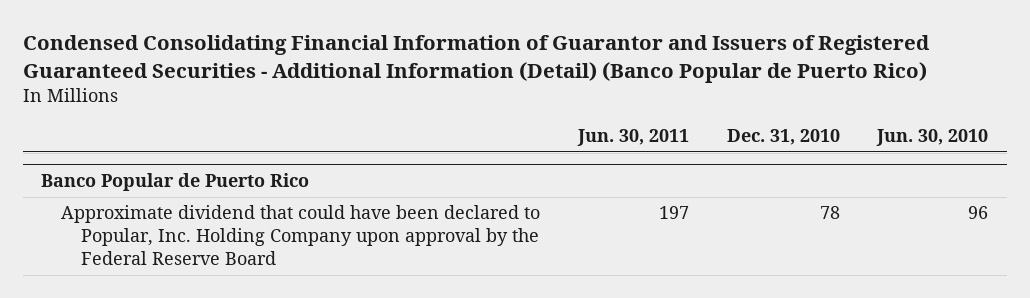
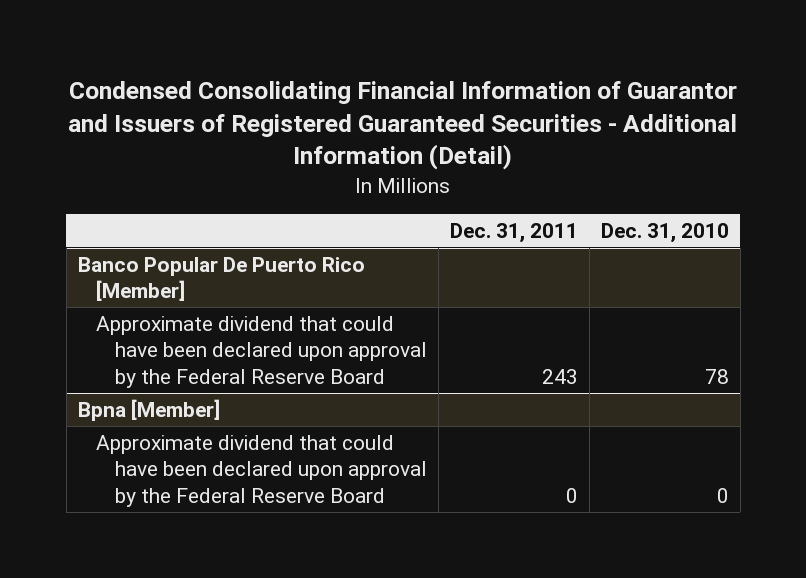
[22,35,930,83] Condensed Consolidating Financial Information of Guarantor and Issuers of Registered Guaranteed Securities - Additional Information (Detail) (Banco Popular de Puerto Rico) -> [68,80,738,171] Condensed Consolidating Financial Information of Guarantor and Issuers of Registered Guaranteed Securities - Additional Information (Detail)
[576,128,689,146] Jun. 30, 2011 -> none
[876,128,989,146] Jun. 30, 2010 -> none
none -> [449,222,578,243] Dec. 31, 2011
[41,172,310,191] Banco Popular de Puerto Rico -> [77,256,365,302] Banco Popular De Puerto Rico [Member]
[61,205,541,266] Approximate dividend that could have been declared to Popular, Inc. Holding Company upon approval by the Federal Reserve Board -> [96,315,427,389] Approximate dividend that could have been declared upon approval by the Federal Reserve Board
none -> [77,398,220,421] Bpna [Member]
none -> [96,434,427,508] Approximate dividend that could have been declared upon approval by the Federal Reserve Board

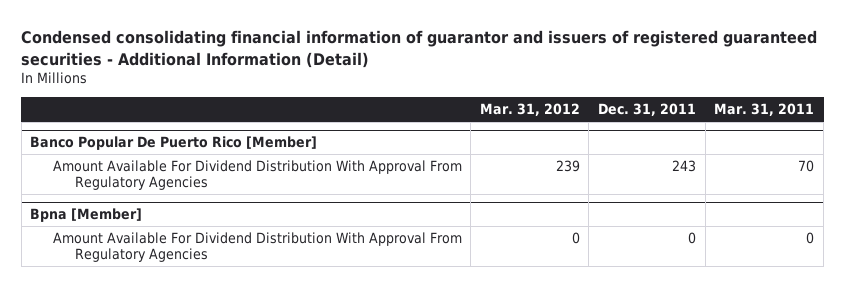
[68,80,738,171] Condensed Consolidating Financial Information of Guarantor and Issuers of Registered Guaranteed Securities - Additional Information (Detail) -> [21,29,818,68] Condensed consolidating financial information of guarantor and issuers of registered guaranteed securities - Additional Information (Detail)
[600,222,729,243] Dec. 31, 2010 -> none
none -> [479,103,580,117] Mar. 31, 2012
none -> [714,103,815,117] Mar. 31, 2011
[96,315,427,389] Approximate dividend that could have been declared upon approval by the Federal Reserve Board -> [52,160,462,191] Amount Available For Dividend Distribution With Approval From Regulatory Agencies
[96,434,427,508] Approximate dividend that could have been declared upon approval by the Federal Reserve Board -> [52,232,462,263] Amount Available For Dividend Distribution With Approval From Regulatory Agencies

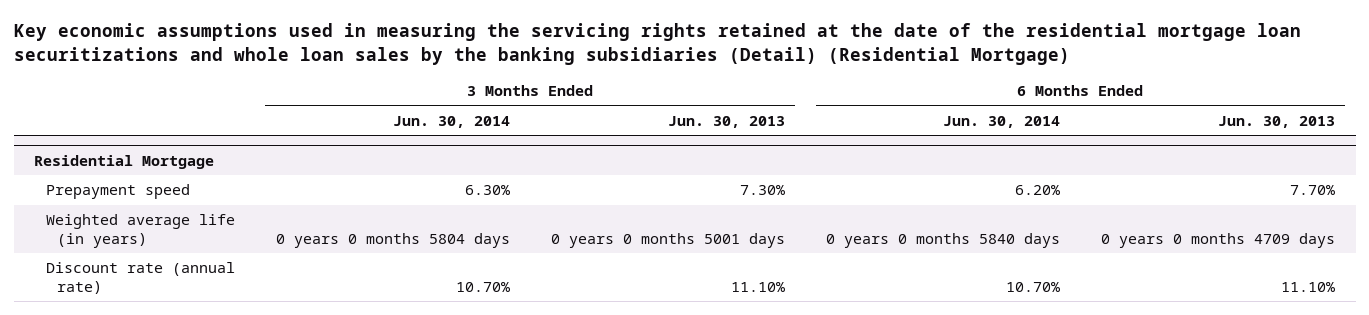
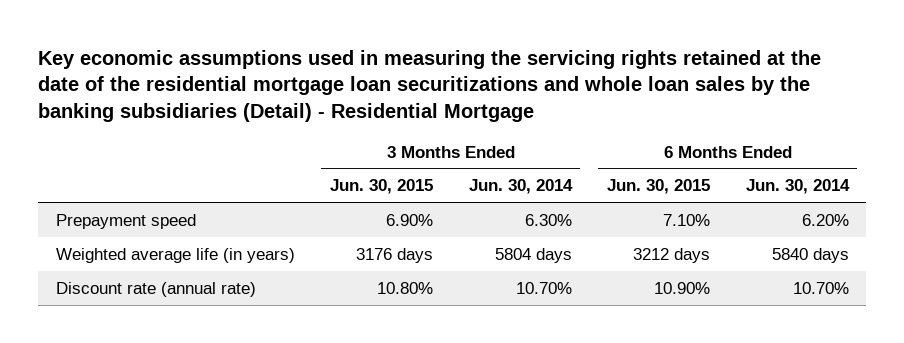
[13,23,1301,65] Key economic assumptions used in measuring the servicing rights retained at the date of the residential mortgage loan securitizations and whole loan sales by the banking subsidiaries (Detail) (Residential Mortgage) -> [37,49,821,122] Key economic assumptions used in measuring the servicing rights retained at the date of the residential mortgage loan securitizations and whole loan sales by the banking subsidiaries (Detail) - Residential Mortgage
[667,115,785,128] Jun. 30, 2013 -> none
[1218,115,1336,128] Jun. 30, 2013 -> none
none -> [330,179,434,195] Jun. 30, 2015
none -> [607,179,711,195] Jun. 30, 2015
[34,154,215,169] Residential Mortgage -> none
[275,232,510,248] 0 years 0 months 5804 days -> [494,247,572,263] 5804 days
[825,232,1060,248] 0 years 0 months 5840 days -> [771,247,849,263] 5840 days

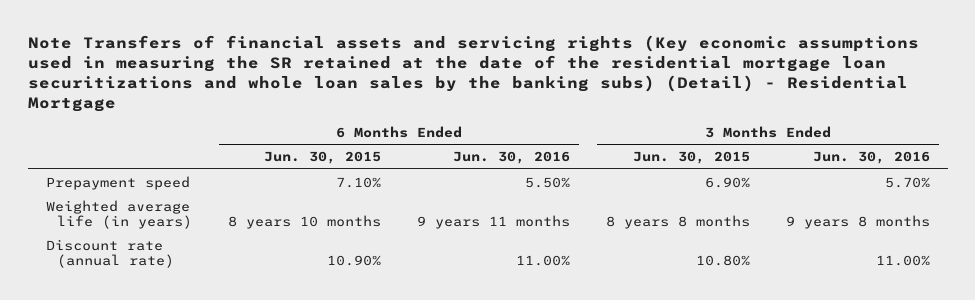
[37,49,821,122] Key economic assumptions used in measuring the servicing rights retained at the date of the residential mortgage loan securitizations and whole loan sales by the banking subsidiaries (Detail) - Residential Mortgage -> [27,34,919,112] Note Transfers of financial assets and servicing rights (Key economic assumptions used in measuring the SR retained at the date of the residential mortgage loan securitizations and whole loan sales by the banking subs) (Detail) - Residential Mortgage
[468,179,573,195] Jun. 30, 2014 -> none
[745,179,850,195] Jun. 30, 2014 -> none
none -> [452,151,570,165] Jun. 30, 2016
none -> [812,151,930,165] Jun. 30, 2016
[356,247,434,263] 3176 days -> [605,214,750,229] 8 years 8 months
[633,247,711,263] 3212 days -> [228,214,382,229] 8 years 10 months

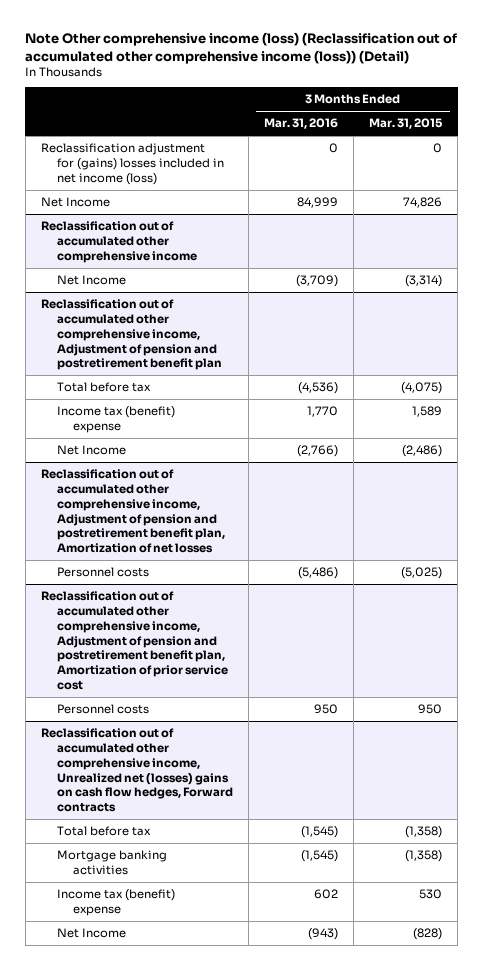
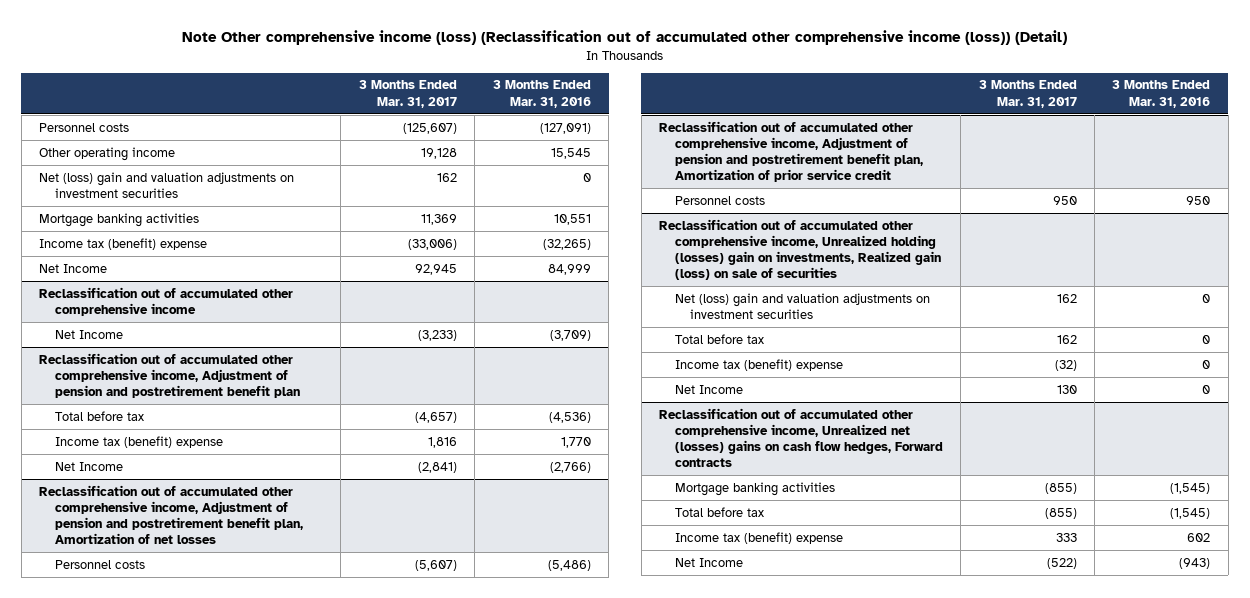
[368,118,443,130] Mar. 31, 2015 -> none
none -> [358,80,457,108] 3 Months Ended Mar. 31, 2017
[40,143,224,185] Reclassification adjustment for (gains) losses included in net income (loss) -> none
none -> [39,122,130,132] Personnel costs
none -> [39,146,176,161] Other operating income
none -> [39,171,295,198] Net (loss) gain and valuation adjustments on investment securities
none -> [39,212,200,227] Mortgage banking activities
none -> [39,237,208,250] Income tax (benefit) expense
[40,591,228,691] Reclassification out of accumulated other comprehensive income, Adjustment of pension and postretirement benefit plan, Amortization of prior service cost -> [659,120,923,183] Reclassification out of accumulated other comprehensive income, Adjustment of pension and postretirement benefit plan, Amortization of prior service credit
none -> [659,218,941,281] Reclassification out of accumulated other comprehensive income, Unrealized holding (losses) gain on investments, Realized gain (loss) on sale of securities
none -> [674,292,930,319] Net (loss) gain and valuation adjustments on investment securities
none -> [674,333,764,344] Total before tax
none -> [674,358,843,371] Income tax (benefit) expense
none -> [674,384,743,394] Net Income
[56,826,151,837] Total before tax -> [674,506,764,517] Total before tax

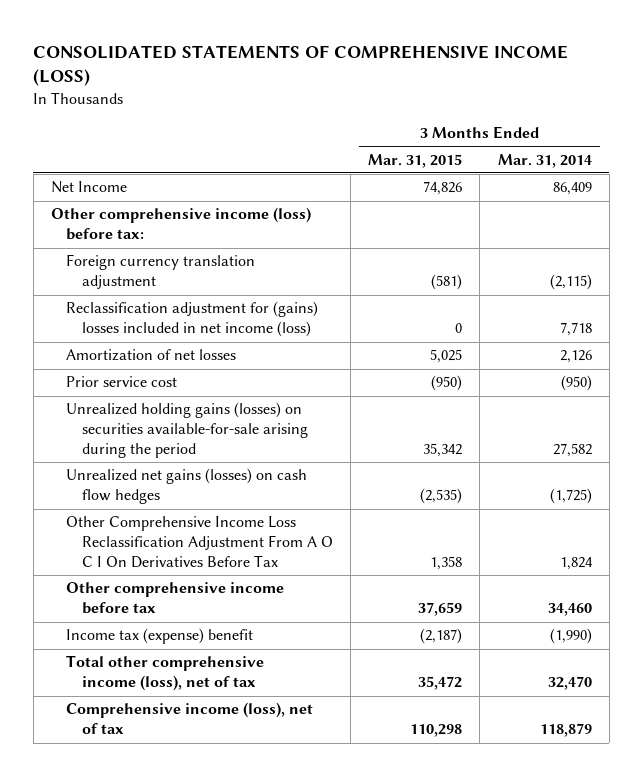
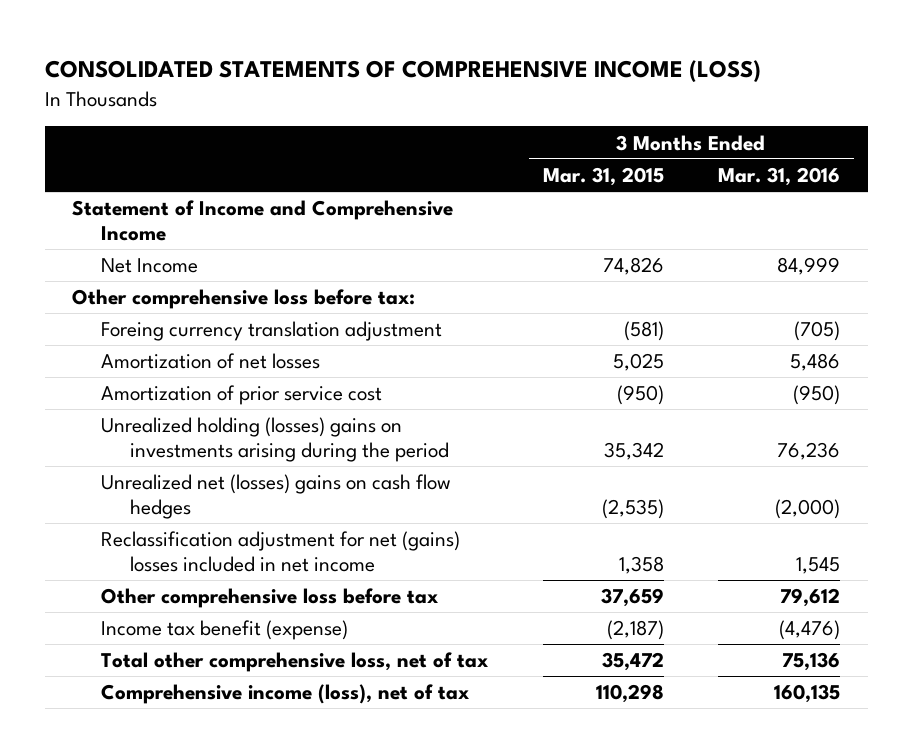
[497,153,592,168] Mar. 31, 2014 -> none
none -> [718,166,841,186] Mar. 31, 2016
none -> [72,200,454,241] Statement of Income and Comprehensive Income
[66,301,319,338] Reclassification adjustment for (gains) losses included in net income (loss) -> none
[50,207,311,241] Other comprehensive income (loss) before tax: -> [72,289,416,310] Other comprehensive loss before tax:
[66,254,256,290] Foreign currency translation adjustment -> [101,321,443,342] Foreing currency translation adjustment
[66,376,178,388] Prior service cost -> [101,385,383,406] Amortization of prior service cost
[66,402,308,459] Unrealized holding gains (losses) on securities available-for-sale arising during the period -> [101,417,449,462] Unrealized holding (losses) gains on investments arising during the period
[66,468,308,505] Unrealized net gains (losses) on cash flow hedges -> [101,474,452,519] Unrealized net (losses) gains on cash flow hedges
[66,516,333,569] Other Comprehensive Income Loss Reclassification Adjustment From A O C I On Derivatives Before Tax -> [101,531,461,572] Reclassification adjustment for net (gains) losses included in net income
[66,582,285,615] Other comprehensive income before tax -> [101,588,439,609] Other comprehensive loss before tax
[66,628,254,645] Income tax (expense) benefit -> [101,620,349,641] Income tax benefit (expense)
[66,655,265,692] Total other comprehensive income (loss), net of tax -> [101,652,489,673] Total other comprehensive loss, net of tax

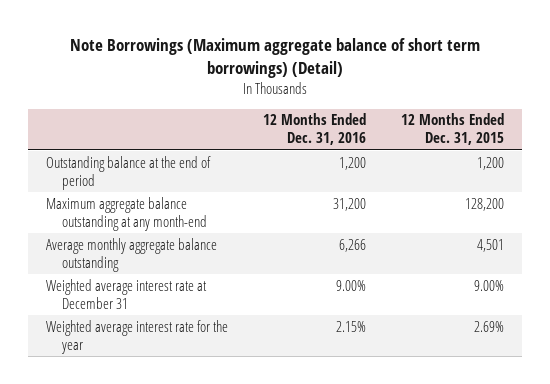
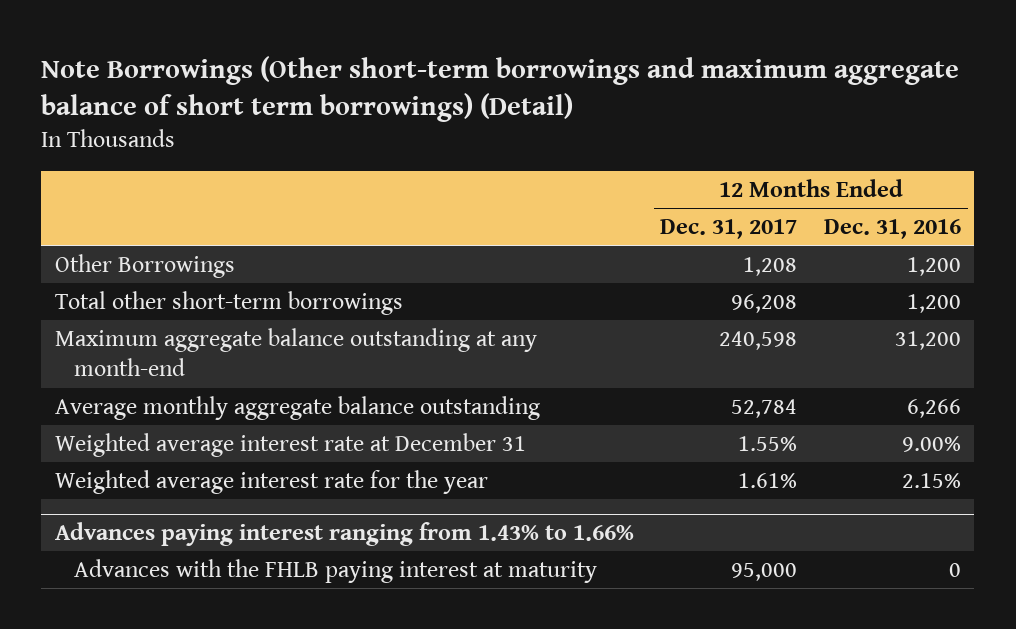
[70,38,481,78] Note Borrowings (Maximum aggregate balance of short term borrowings) (Detail) -> [41,56,960,123] Note Borrowings (Other short-term borrowings and maximum aggregate balance of short term borrowings) (Detail)
[401,113,505,146] 12 Months Ended Dec. 31, 2015 -> none
none -> [660,219,798,240] Dec. 31, 2017
[45,155,211,190] Outstanding balance at the end of period -> [54,253,235,278] Other Borrowings
none -> [54,290,403,315] Total other short-term borrowings
none -> [54,522,634,547] Advances paying interest ranging from 1.43% to 1.66%
none -> [73,558,597,583] Advances with the FHLB paying interest at maturity

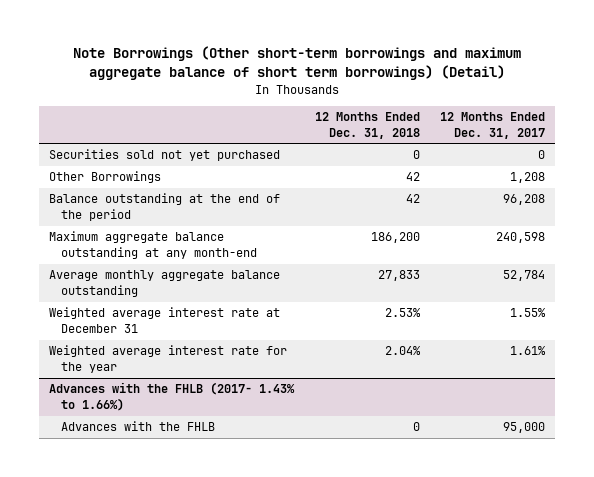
[824,219,962,240] Dec. 31, 2016 -> none
none -> [314,112,420,139] 12 Months Ended Dec. 31, 2018
none -> [49,149,281,162] Securities sold not yet purchased
[54,290,403,315] Total other short-term borrowings -> [49,193,281,222] Balance outstanding at the end of the period
[54,522,634,547] Advances paying interest ranging from 1.43% to 1.66% -> none
none -> [49,382,296,412] Advances with the FHLB (2017- 1.43% to 1.66%)
[73,558,597,583] Advances with the FHLB paying interest at maturity -> [60,421,215,432] Advances with the FHLB

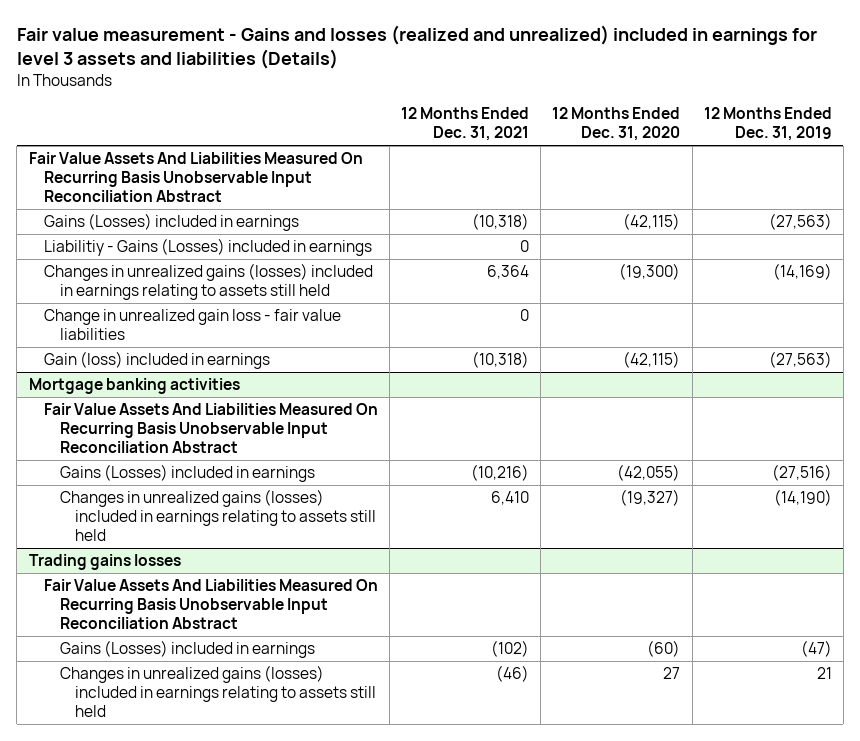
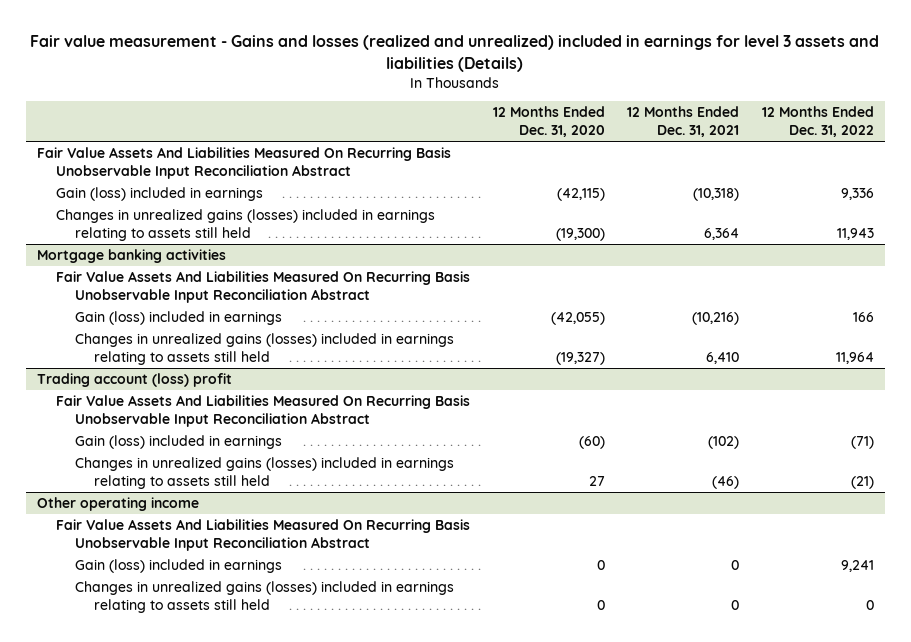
[703,107,832,142] 12 Months Ended Dec. 31, 2019 -> none
none -> [761,106,874,138] 12 Months Ended Dec. 31, 2022
[44,213,300,232] Gains (Losses) included in earnings -> none
[44,238,373,257] Liabilitiy - Gains (Losses) included in earnings -> none
[44,309,342,341] Change in unrealized gain loss - fair value liabilities -> none
[44,263,374,301] Changes in unrealized gains (losses) included in earnings relating to assets still held -> [56,208,436,241] Changes in unrealized gains (losses) included in earnings relating to assets still held
[59,464,315,483] Gains (Losses) included in earnings -> [75,310,283,325] Gain (loss) included in earnings
[28,554,181,571] Trading gains losses -> [37,372,233,387] Trading account (loss) profit
[59,640,315,659] Gains (Losses) included in earnings -> [75,434,283,449] Gain (loss) included in earnings
none -> [37,496,200,511] Other operating income
none -> [56,518,471,551] Fair Value Assets And Liabilities Measured On Recurring Basis Unobservable Input Reconciliation Abstract
none -> [75,558,283,573] Gain (loss) included in earnings
none -> [75,580,455,613] Changes in unrealized gains (losses) included in earnings relating to assets still held

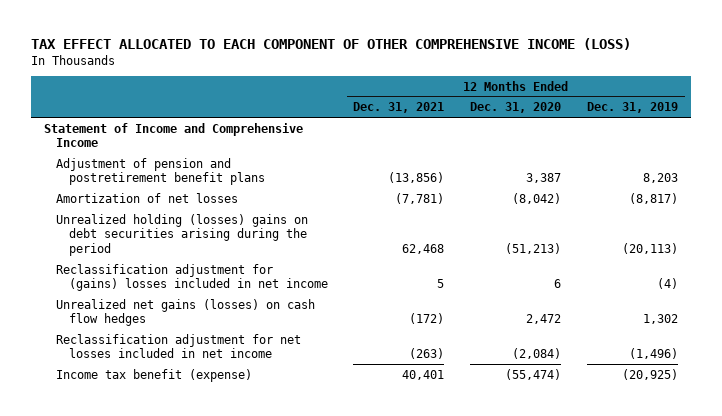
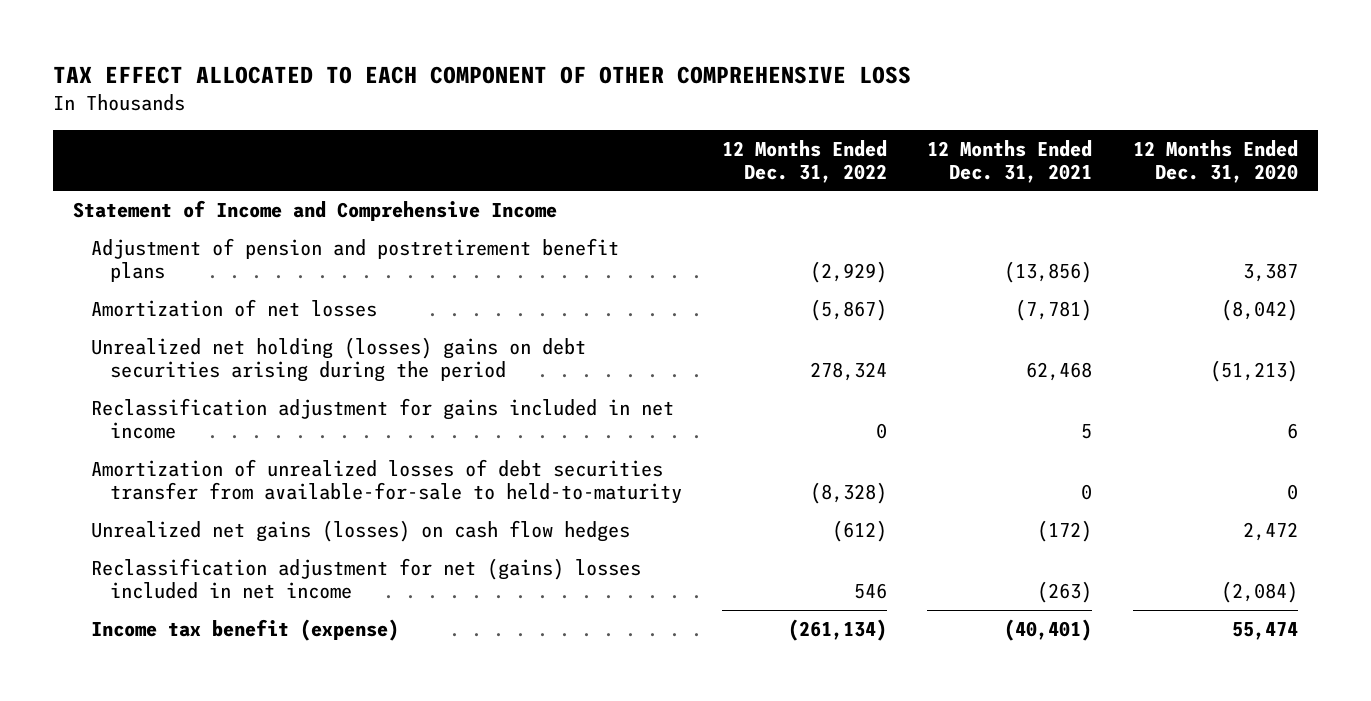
[30,37,631,50] TAX EFFECT ALLOCATED TO EACH COMPONENT OF OTHER COMPREHENSIVE INCOME (LOSS) -> [52,66,911,85] TAX EFFECT ALLOCATED TO EACH COMPONENT OF OTHER COMPREHENSIVE LOSS
[587,102,679,114] Dec. 31, 2019 -> none
none -> [722,139,888,183] 12 Months Ended Dec. 31, 2022
[56,213,309,256] Unrealized holding (losses) gains on debt securities arising during the period -> [91,336,587,382] Unrealized net holding (losses) gains on debt securities arising during the period
[56,263,328,292] Reclassification adjustment for (gains) losses included in net income -> [91,397,675,439] Reclassification adjustment for gains included in net income
none -> [91,458,682,504] Amortization of unrealized losses of debt securities transfer from available-for-sale to held-to-maturity
[56,333,302,359] Reclassification adjustment for net losses included in net income -> [91,557,642,599] Reclassification adjustment for net (gains) losses included in net income
[402,369,445,380] 40,401 -> [1004,618,1093,641] (40,401)
[505,368,562,380] (55,474) -> [1231,621,1298,640] 55,474

